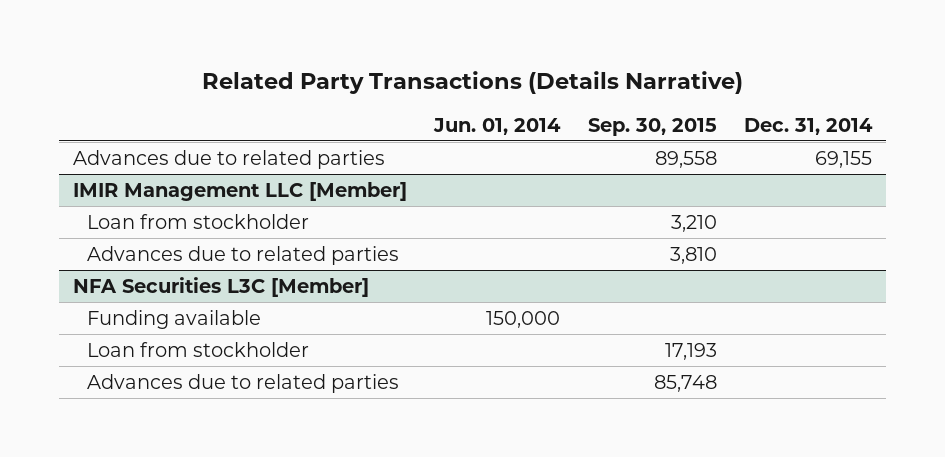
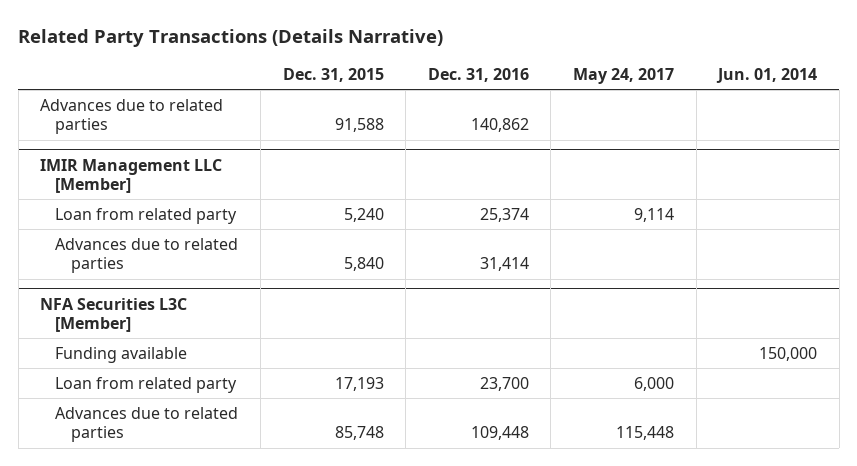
[587,117,717,136] Sep. 30, 2015 -> none
[744,117,874,135] Dec. 31, 2014 -> none
none -> [282,67,384,82] Dec. 31, 2015
none -> [427,67,529,82] Dec. 31, 2016
none -> [572,67,674,84] May 24, 2017
[86,213,309,229] Loan from stockholder -> [55,207,238,224] Loan from related party
[86,341,309,357] Loan from stockholder -> [55,376,238,393] Loan from related party

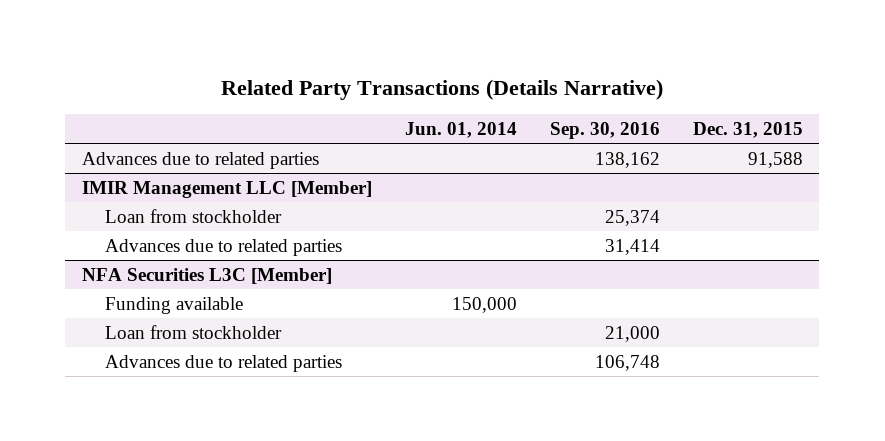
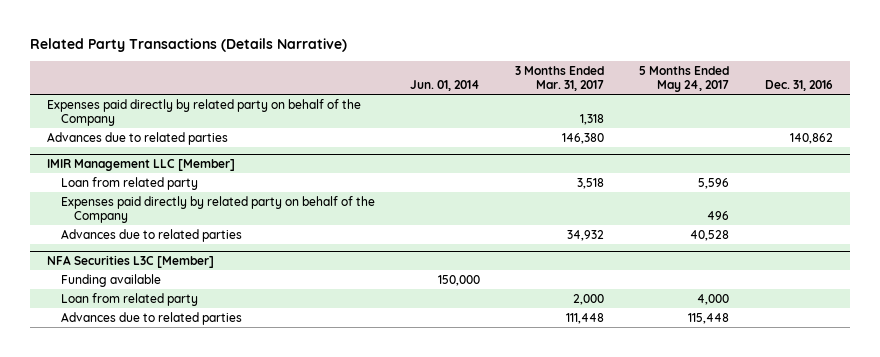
[549,122,660,140] Sep. 30, 2016 -> none
[692,122,803,139] Dec. 31, 2015 -> none
none -> [515,65,605,91] 3 Months Ended Mar. 31, 2017
none -> [639,65,730,92] 5 Months Ended May 24, 2017
none -> [764,79,833,91] Dec. 31, 2016
none -> [47,98,362,126] Expenses paid directly by related party on behalf of the Company
[104,208,282,223] Loan from stockholder -> [60,176,198,190] Loan from related party
none -> [60,195,375,223] Expenses paid directly by related party on behalf of the Company
[104,324,282,339] Loan from stockholder -> [60,292,198,306] Loan from related party

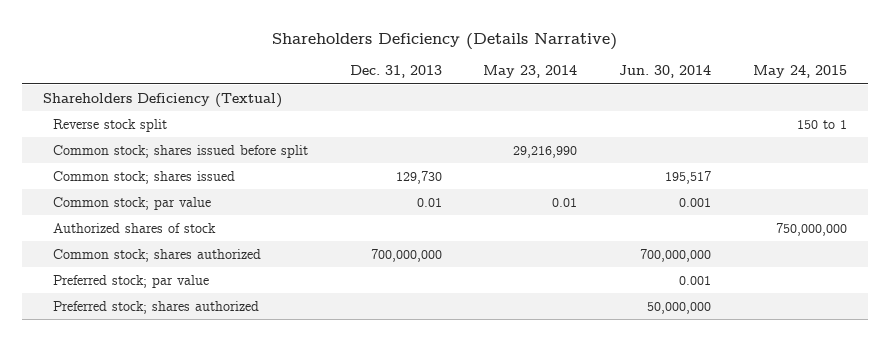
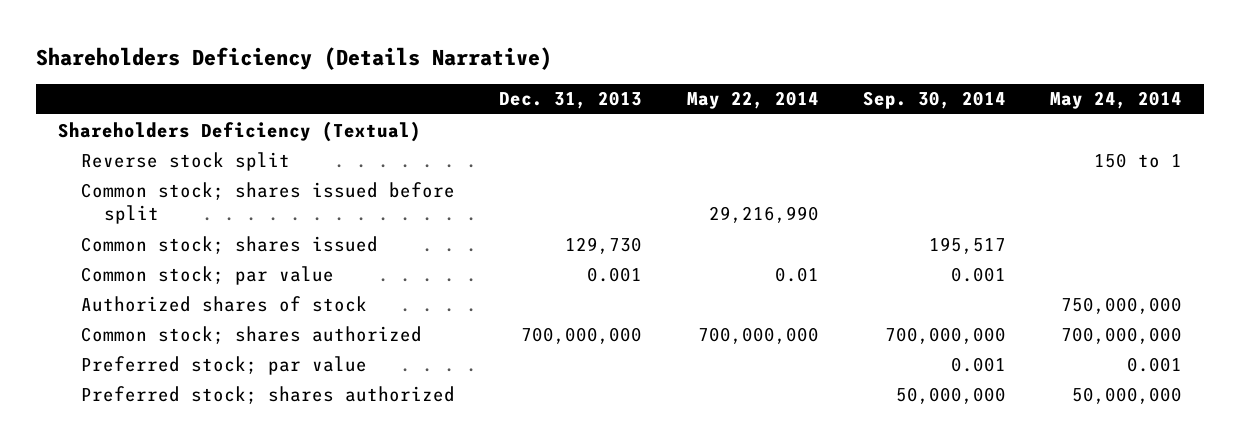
[483,65,578,79] May 23, 2014 -> none
[619,65,712,79] Jun. 30, 2014 -> none
[752,65,847,79] May 24, 2015 -> none
none -> [686,91,819,110] May 22, 2014
none -> [862,91,1006,110] Sep. 30, 2014
none -> [1049,91,1182,110] May 24, 2014
[416,197,442,207] 0.01 -> [587,266,643,282] 0.001

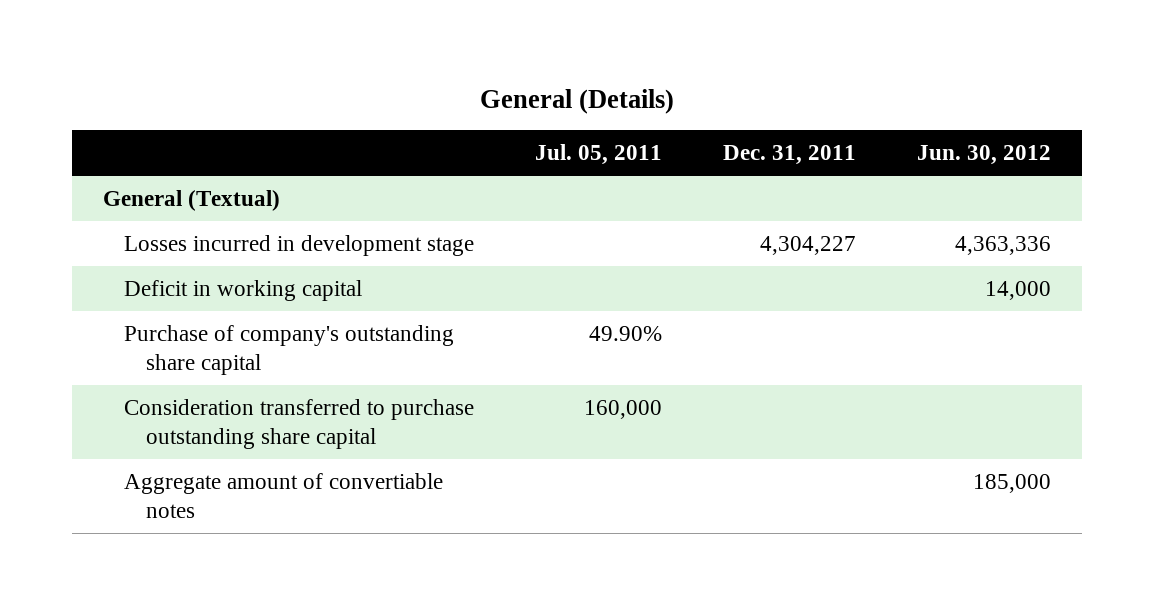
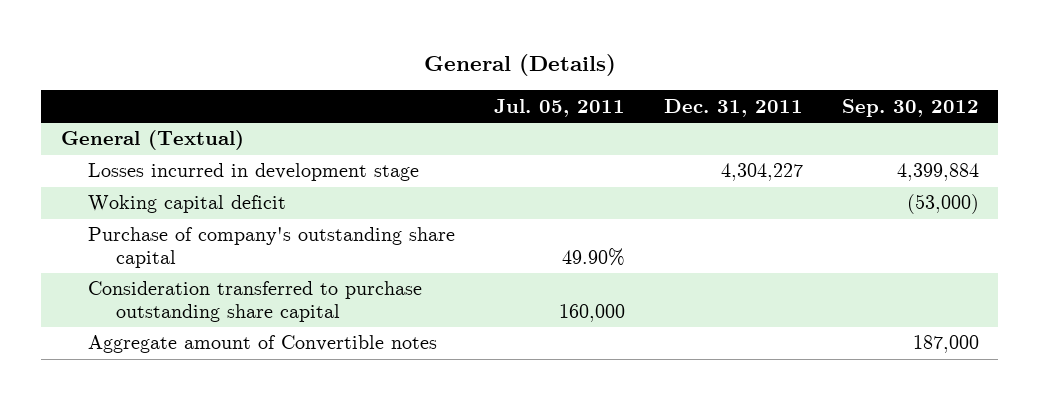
[917,145,1052,166] Jun. 30, 2012 -> none
none -> [841,98,979,117] Sep. 30, 2012
[124,279,363,301] Deficit in working capital -> none
none -> [88,195,287,214] Woking capital deficit
[124,472,444,518] Aggregate amount of convertiable notes -> [88,335,438,354] Aggregate amount of Convertible notes

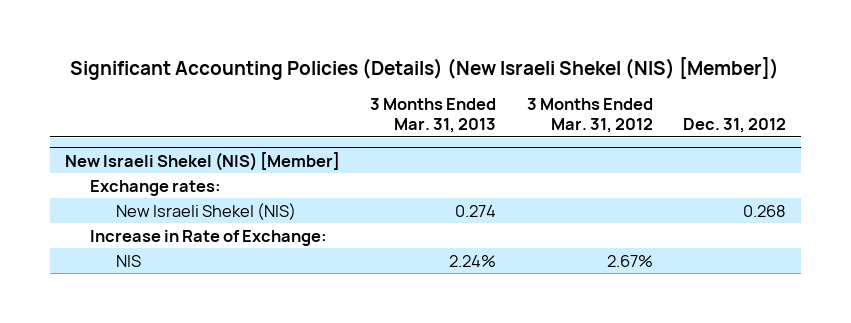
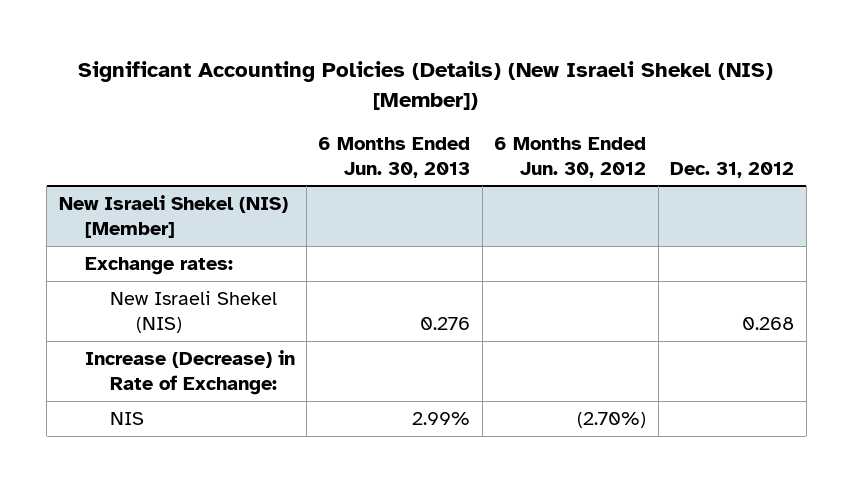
[370,98,497,133] 3 Months Ended Mar. 31, 2013 -> none
[526,98,653,133] 3 Months Ended Mar. 31, 2012 -> none
none -> [318,136,471,178] 6 Months Ended Jun. 30, 2013
none -> [494,136,647,178] 6 Months Ended Jun. 30, 2012
[90,229,328,246] Increase in Rate of Exchange: -> [84,349,295,395] Increase (Decrease) in Rate of Exchange:

